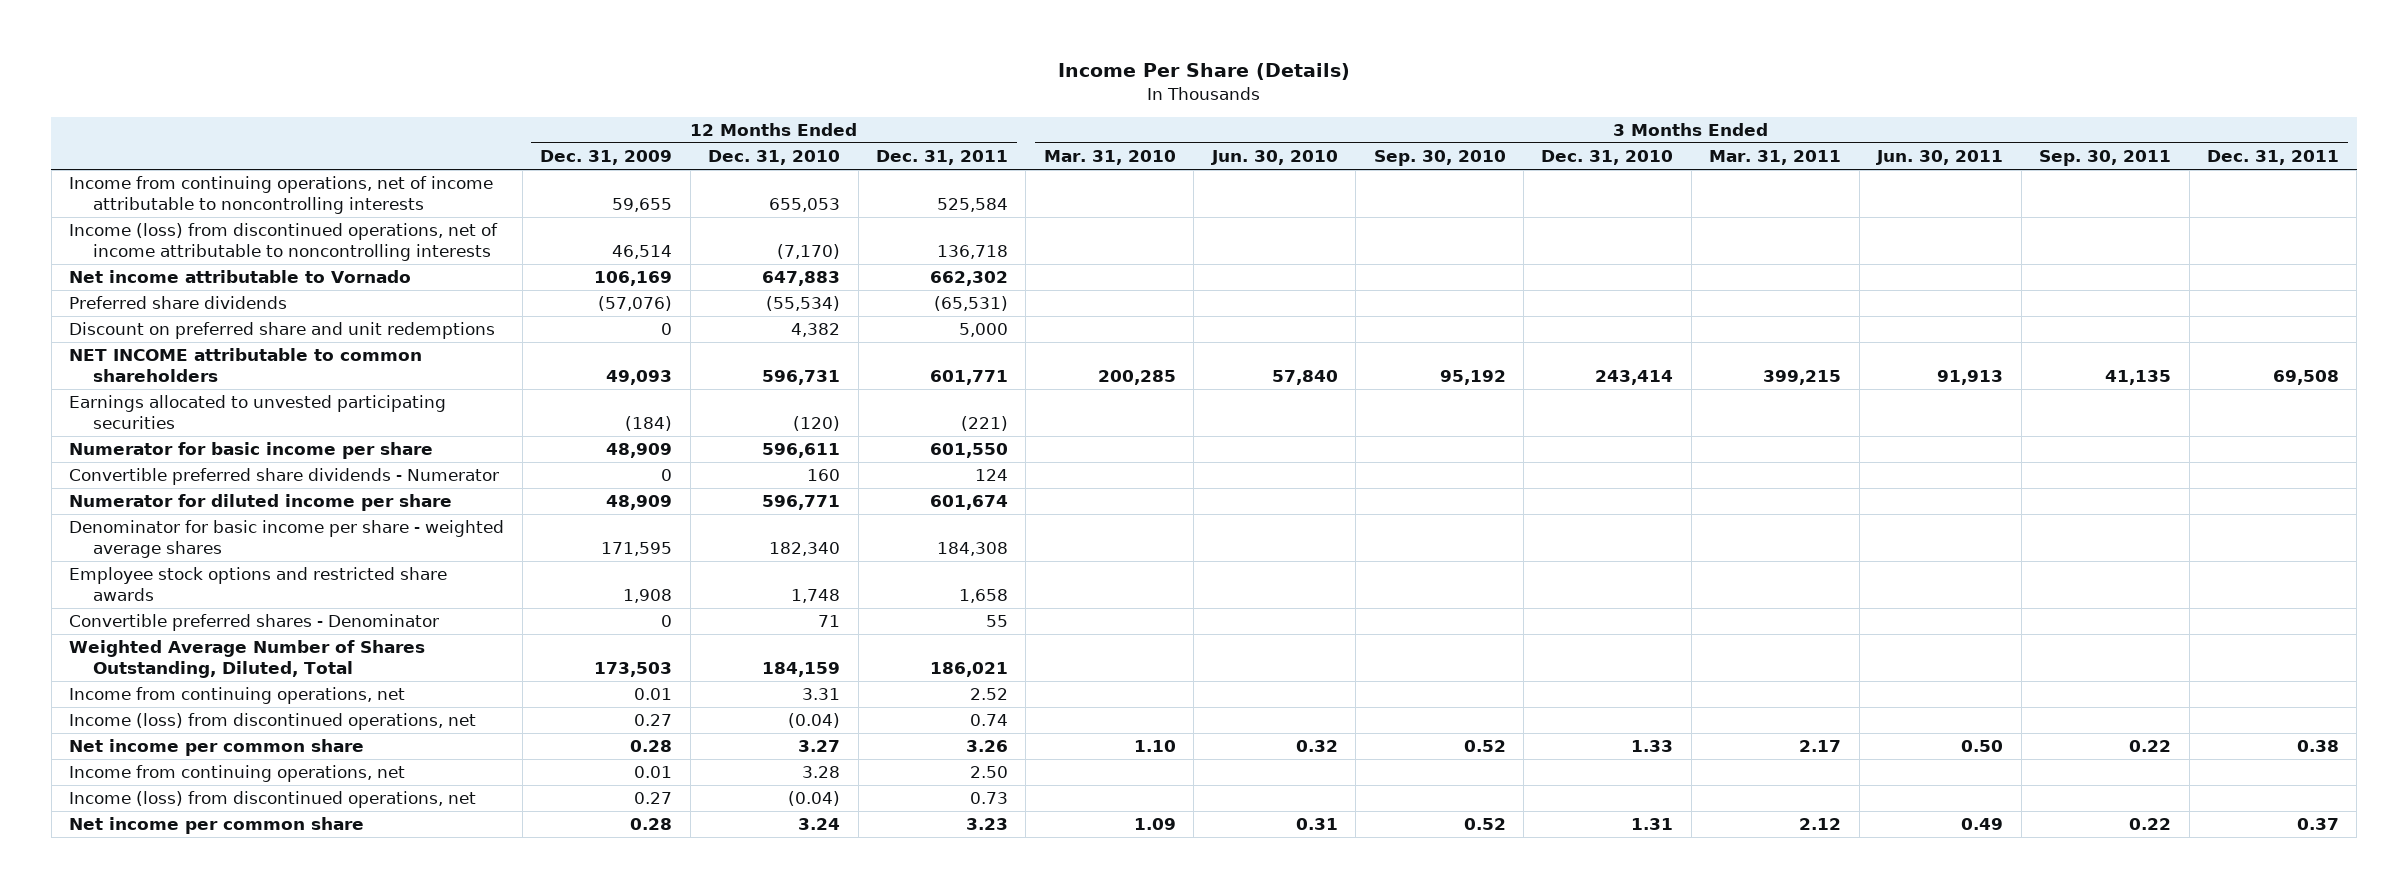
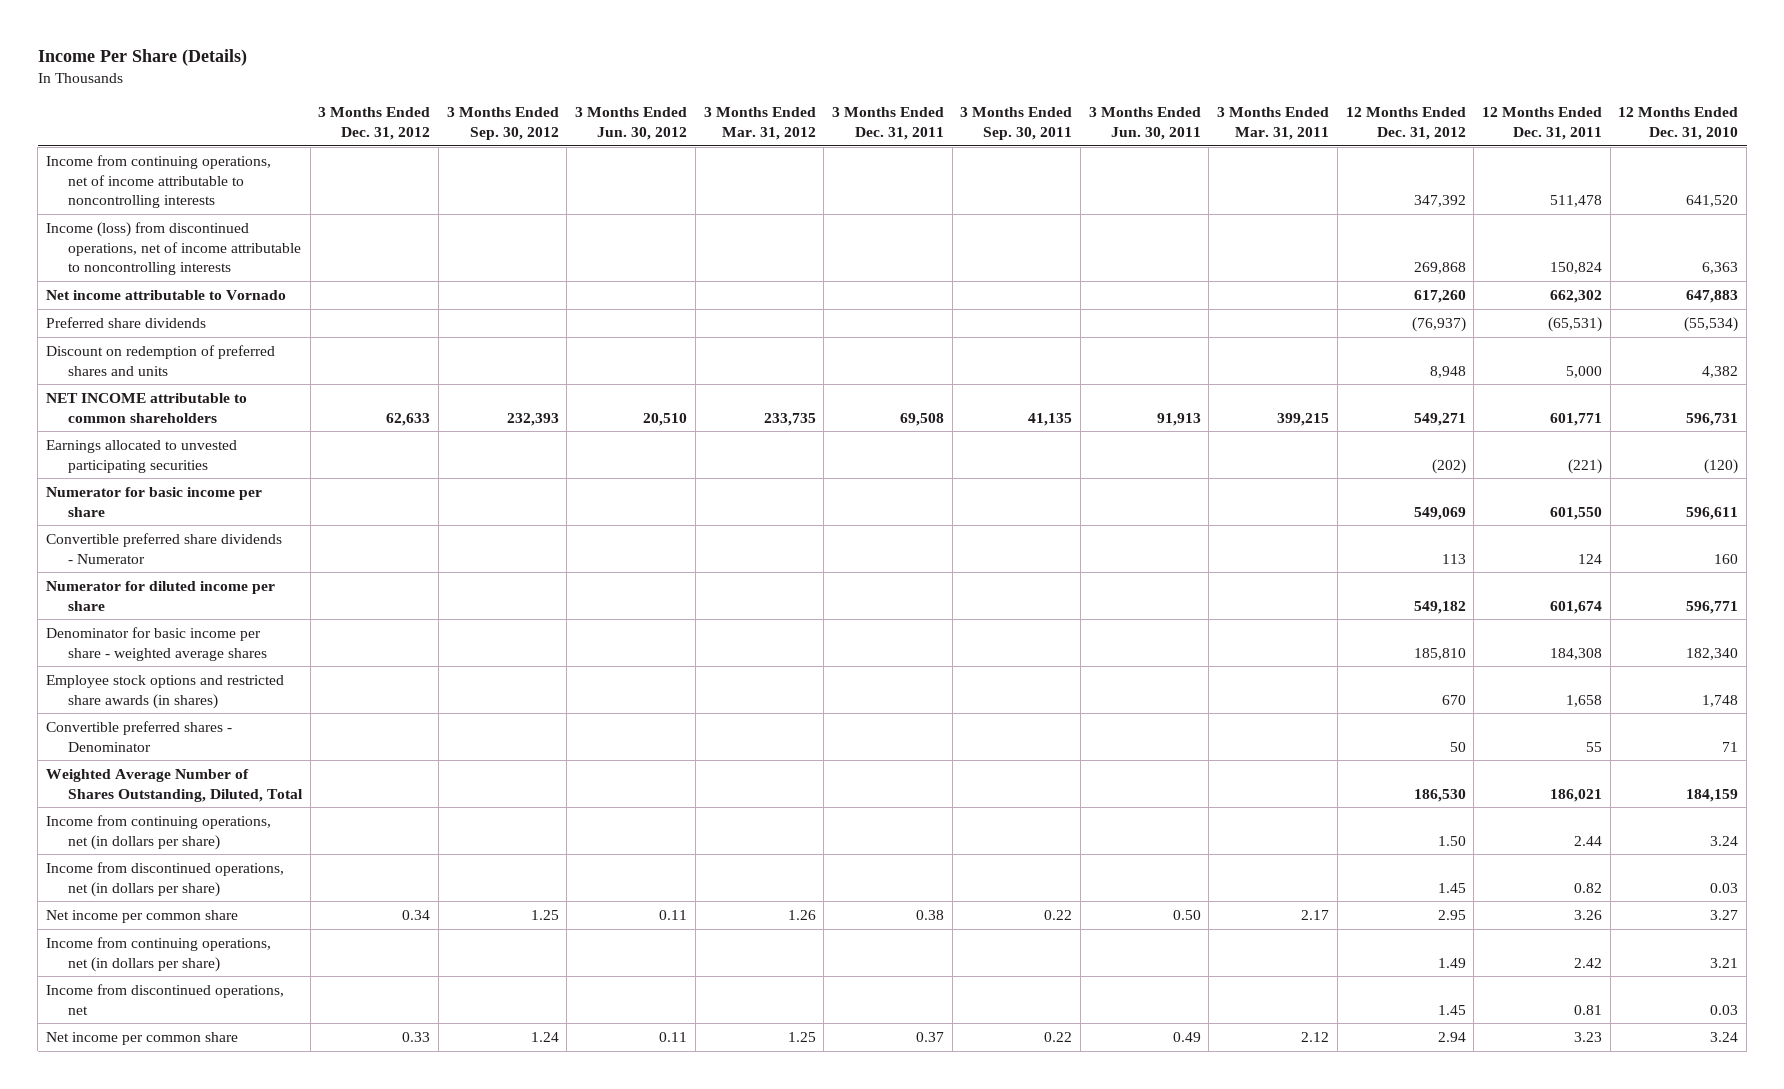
[540,150,673,166] Dec. 31, 2009 -> none
[1043,150,1176,166] Mar. 31, 2010 -> none
[1210,150,1338,166] Jun. 30, 2010 -> none
[1373,150,1506,167] Sep. 30, 2010 -> none
[1541,150,1674,166] Dec. 31, 2010 -> none
none -> [318,107,431,140] 3 Months Ended Dec. 31, 2012
none -> [446,107,559,140] 3 Months Ended Sep. 30, 2012
none -> [575,107,688,140] 3 Months Ended Jun. 30, 2012
none -> [703,107,816,140] 3 Months Ended Mar. 31, 2012
none -> [1345,107,1466,140] 12 Months Ended Dec. 31, 2012
[769,197,841,212] 655,053 -> [1686,195,1739,208] 641,520
[937,197,1009,212] 525,584 -> [1549,195,1602,208] 511,478
[777,243,841,259] (7,170) -> [1702,262,1739,275] 6,363
[937,244,1009,259] 136,718 -> [1549,262,1602,275] 150,824
[69,322,496,340] Discount on preferred share and unit redemptions -> [45,344,275,376] Discount on redemption of preferred shares and units
[69,567,448,601] Employee stock options and restricted share awards -> [45,674,284,709] Employee stock options and restricted share awards (in shares)
[69,687,406,705] Income from continuing operations, net -> [45,814,271,850] Income from continuing operations, net (in dollars per share)
[802,688,841,701] 3.31 -> [1710,835,1739,846] 3.24
[970,688,1009,701] 2.52 -> [1573,835,1602,846] 2.44
[69,713,477,731] Income (loss) from discontinued operations, net -> [45,861,284,897] Income from discontinued operations, net (in dollars per share)
[788,713,841,729] (0.04) -> [1710,882,1739,893] 0.03
[970,714,1009,727] 0.74 -> [1573,882,1602,893] 0.82
[69,765,406,783] Income from continuing operations, net -> [45,936,271,972] Income from continuing operations, net (in dollars per share)
[802,766,841,779] 3.28 -> [1710,957,1739,968] 3.21
[970,766,1009,779] 2.50 -> [1573,957,1602,968] 2.42
[69,791,477,809] Income (loss) from discontinued operations, net -> [45,983,284,1015] Income from discontinued operations, net
[788,791,841,807] (0.04) -> [1710,1004,1739,1015] 0.03
[970,792,1009,805] 0.73 -> [1573,1004,1602,1015] 0.81

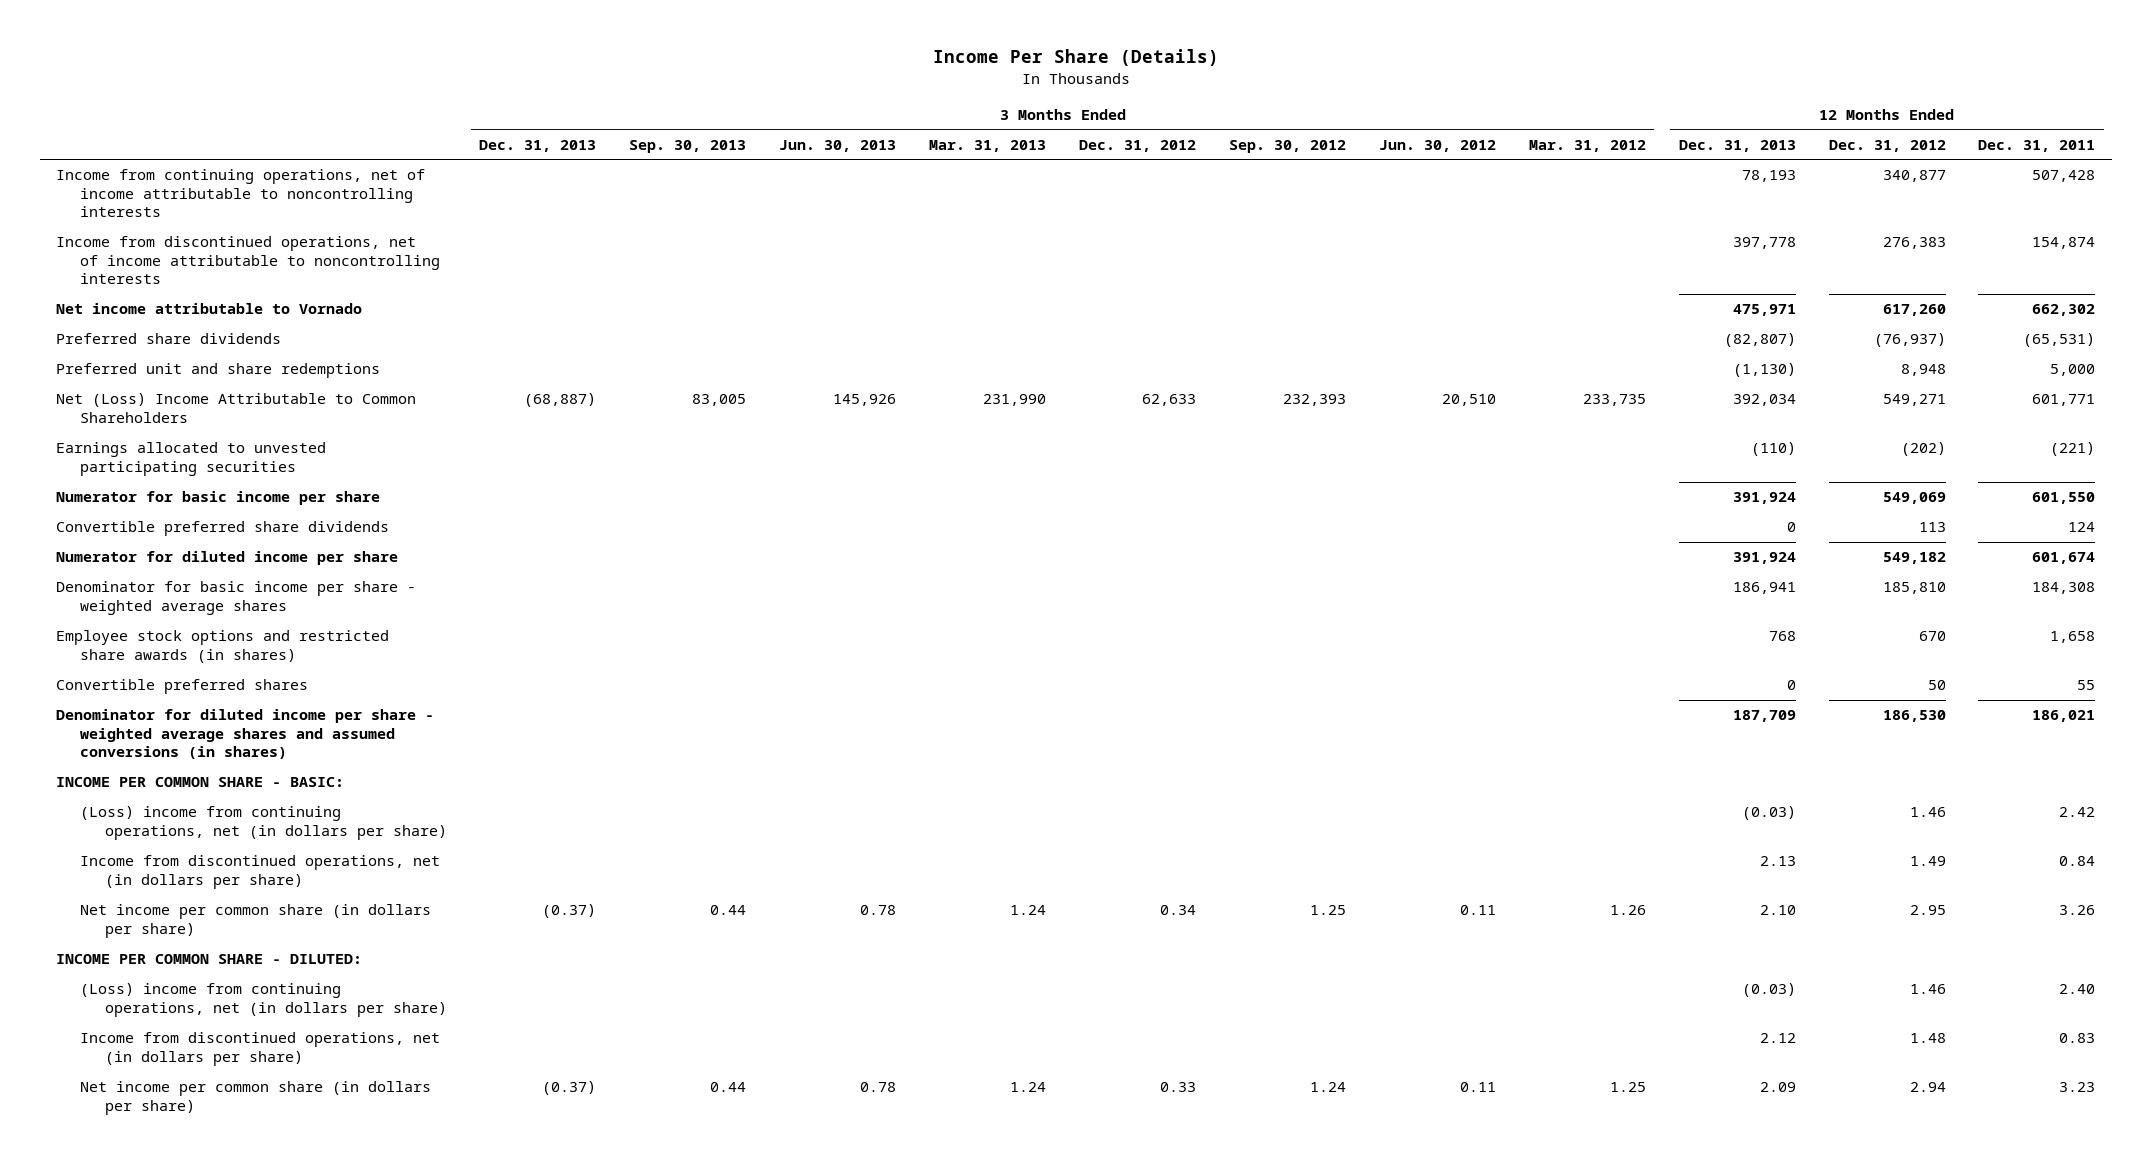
[831,107,944,140] 3 Months Ended Dec. 31, 2011 -> none
[960,107,1073,140] 3 Months Ended Sep. 30, 2011 -> none
[1088,107,1201,140] 3 Months Ended Jun. 30, 2011 -> none
[1217,107,1330,140] 3 Months Ended Mar. 31, 2011 -> none
[1618,107,1739,140] 12 Months Ended Dec. 31, 2010 -> none
none -> [479,139,597,152] Dec. 31, 2013
none -> [629,139,747,153] Sep. 30, 2013
none -> [779,139,897,152] Jun. 30, 2013
none -> [929,139,1047,152] Mar. 31, 2013
none -> [1678,139,1796,152] Dec. 31, 2013
[1413,195,1466,208] 347,392 -> [1882,170,1946,183] 340,877
[1549,195,1602,208] 511,478 -> [2032,170,2096,183] 507,428
[45,221,302,276] Income (loss) from discontinued operations, net of income attributable to noncontrolling interests -> [56,236,441,285] Income from discontinued operations, net of income attributable to noncontrolling interests
[1413,262,1466,275] 269,868 -> [1882,237,1946,250] 276,383
[1549,262,1602,275] 150,824 -> [2032,237,2096,250] 154,874
[45,344,275,376] Discount on redemption of preferred shares and units -> [56,363,381,379] Preferred unit and share redemptions
[45,392,247,423] NET INCOME attributable to common shareholders -> [56,393,417,423] Net (Loss) Income Attributable to Common Shareholders
[45,532,282,564] Convertible preferred share dividends - Numerator -> [56,521,390,537] Convertible preferred share dividends
[45,720,232,752] Convertible preferred shares - Denominator -> [56,679,309,695] Convertible preferred shares
[45,768,304,802] Weighted Average Number of Shares Outstanding, Diluted, Total -> [56,709,435,760] Denominator for diluted income per share - weighted average shares and assumed conversions (in shares)
none -> [56,777,345,788] INCOME PER COMMON SHARE - BASIC:
[45,814,271,850] Income from continuing operations, net (in dollars per share) -> [80,806,447,840] (Loss) income from continuing operations, net (in dollars per share)
[1437,835,1466,846] 1.50 -> [1909,807,1946,818] 1.46
[1573,835,1602,846] 2.44 -> [2059,807,2096,818] 2.42
[1437,882,1466,893] 1.45 -> [1909,856,1946,867] 1.49
[1573,882,1602,893] 0.82 -> [2059,856,2096,867] 0.84
[45,909,238,923] Net income per common share -> [80,904,432,938] Net income per common share (in dollars per share)
none -> [56,954,363,965] INCOME PER COMMON SHARE - DILUTED:
[45,936,271,972] Income from continuing operations, net (in dollars per share) -> [80,983,447,1017] (Loss) income from continuing operations, net (in dollars per share)
[1437,957,1466,968] 1.49 -> [1909,984,1946,995] 1.46
[1573,957,1602,968] 2.42 -> [2059,984,2096,995] 2.40
[45,983,284,1015] Income from discontinued operations, net -> [80,1032,441,1066] Income from discontinued operations, net (in dollars per share)
[1437,1004,1466,1015] 1.45 -> [1909,1033,1946,1044] 1.48
[1573,1004,1602,1015] 0.81 -> [2059,1033,2096,1044] 0.83
[45,1031,238,1045] Net income per common share -> [80,1081,432,1115] Net income per common share (in dollars per share)

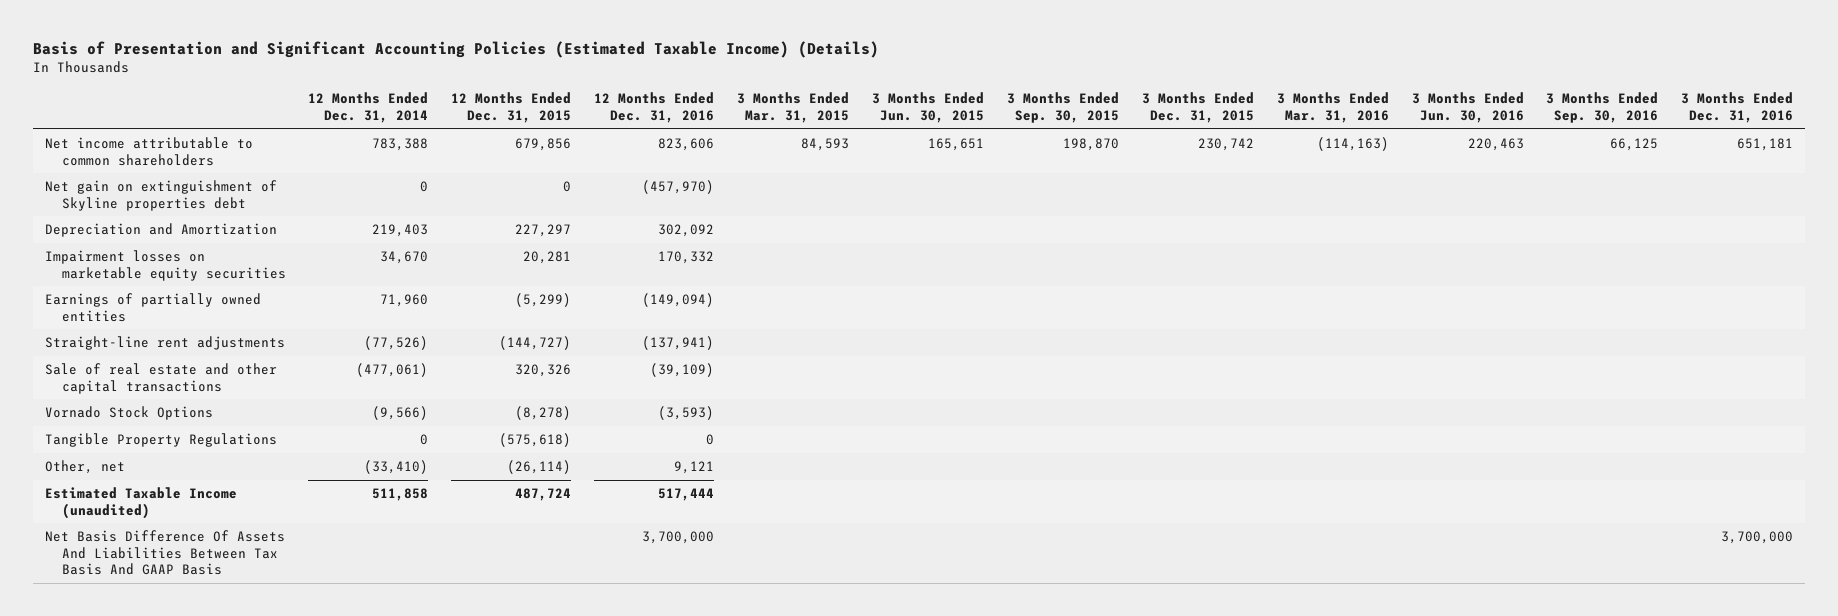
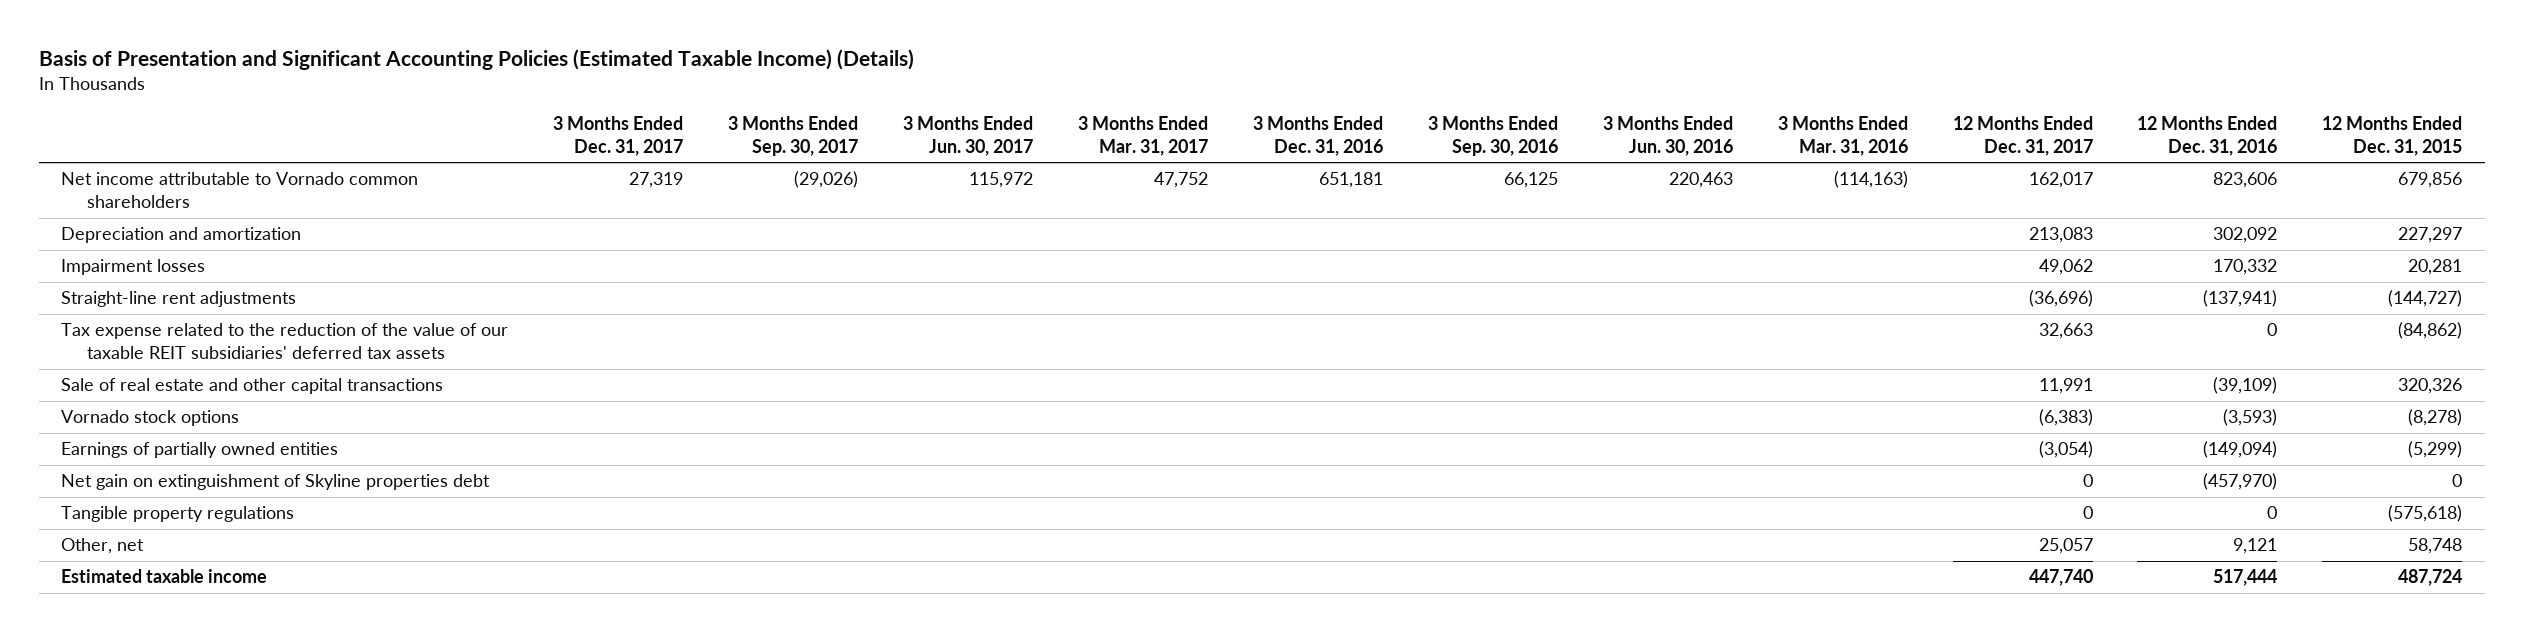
[308,92,429,123] 12 Months Ended Dec. 31, 2014 -> none
[737,92,850,123] 3 Months Ended Mar. 31, 2015 -> none
[872,92,985,123] 3 Months Ended Jun. 30, 2015 -> none
[1006,92,1119,123] 3 Months Ended Sep. 30, 2015 -> none
[1141,92,1254,123] 3 Months Ended Dec. 31, 2015 -> none
none -> [553,116,684,156] 3 Months Ended Dec. 31, 2017
none -> [728,116,859,156] 3 Months Ended Sep. 30, 2017
none -> [903,116,1034,156] 3 Months Ended Jun. 30, 2017
none -> [1078,116,1209,156] 3 Months Ended Mar. 31, 2017
none -> [1952,116,2093,156] 12 Months Ended Dec. 31, 2017
[44,136,253,166] Net income attributable to common shareholders -> [61,172,419,209] Net income attributable to Vornado common shareholders
[44,222,277,237] Depreciation and Amortization -> [61,227,302,244] Depreciation and amortization
[44,249,286,281] Impairment losses on marketable equity securities -> [61,259,206,276] Impairment losses
none -> [61,323,509,360] Tax expense related to the reduction of the value of our taxable REIT subsidiaries' deferred tax assets
[44,529,285,576] Net Basis Difference Of Assets And Liabilities Between Tax Basis And GAAP Basis -> none
[44,405,213,420] Vornado Stock Options -> [61,410,240,427] Vornado stock options
[44,292,261,322] Earnings of partially owned entities -> [61,442,339,459] Earnings of partially owned entities
[44,179,277,211] Net gain on extinguishment of Skyline properties debt -> [61,474,491,491] Net gain on extinguishment of Skyline properties debt
[44,432,277,447] Tangible Property Regulations -> [61,506,295,523] Tangible property regulations
[507,459,572,474] (26,114) -> [2408,538,2463,555] 58,748
[44,486,237,519] Estimated Taxable Income (unaudited) -> [61,569,268,584] Estimated taxable income

